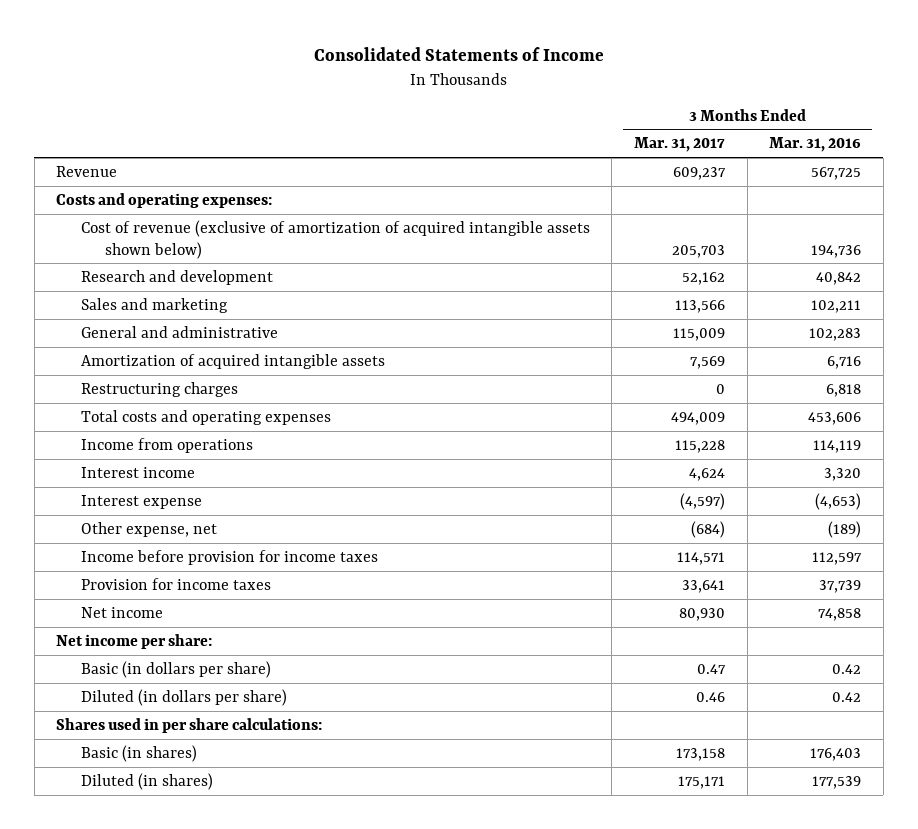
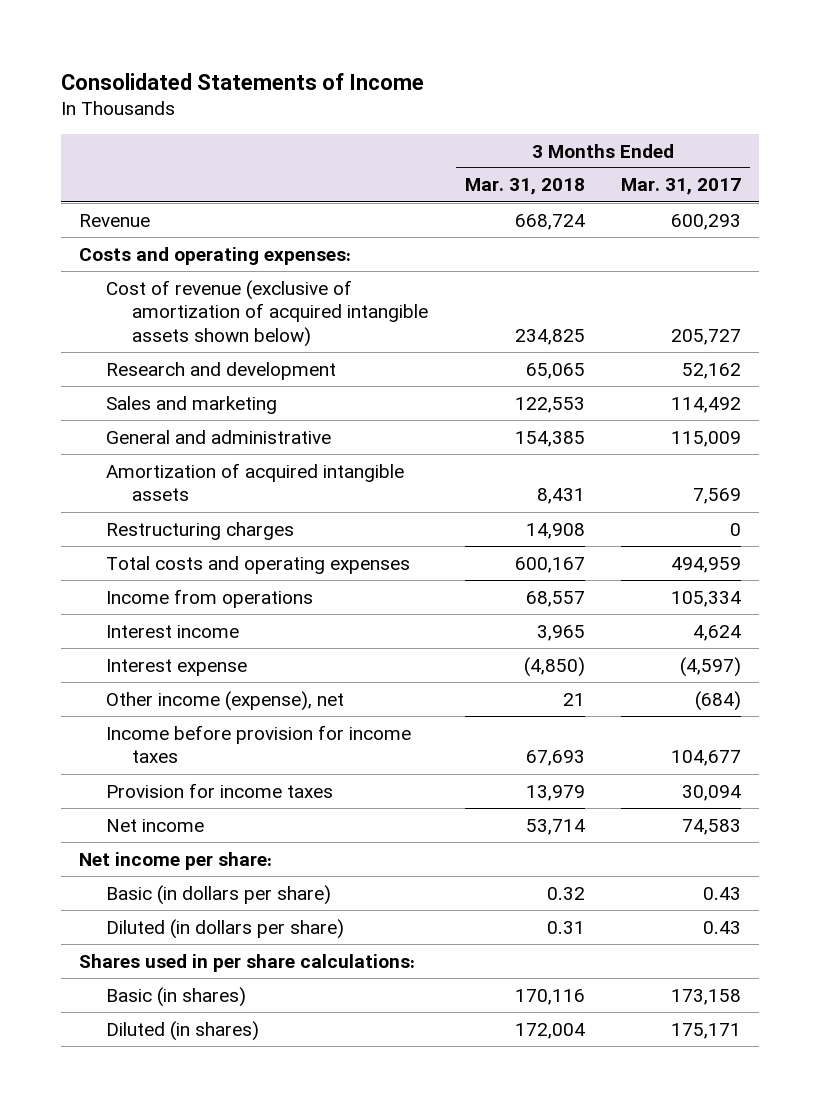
[769,137,862,153] Mar. 31, 2016 -> none
none -> [464,178,585,196] Mar. 31, 2018
[672,166,726,180] 609,237 -> [671,213,742,230] 600,293
[671,244,725,258] 205,703 -> [671,328,742,345] 205,727
[674,299,725,313] 113,566 -> [671,396,742,413] 114,492
[670,411,725,425] 494,009 -> [671,556,742,573] 494,959
[674,439,725,453] 115,228 -> [671,590,742,607] 105,334
[80,521,217,537] Other expense, net -> [105,690,344,711] Other income (expense), net
[676,551,725,565] 114,571 -> [671,750,742,767] 104,677
[681,579,725,593] 33,641 -> [682,784,742,801] 30,094
[678,607,725,621] 80,930 -> [682,818,742,835] 74,583
[696,663,726,674] 0.47 -> [703,886,742,900] 0.43
[695,691,725,702] 0.46 -> [703,920,742,934] 0.43

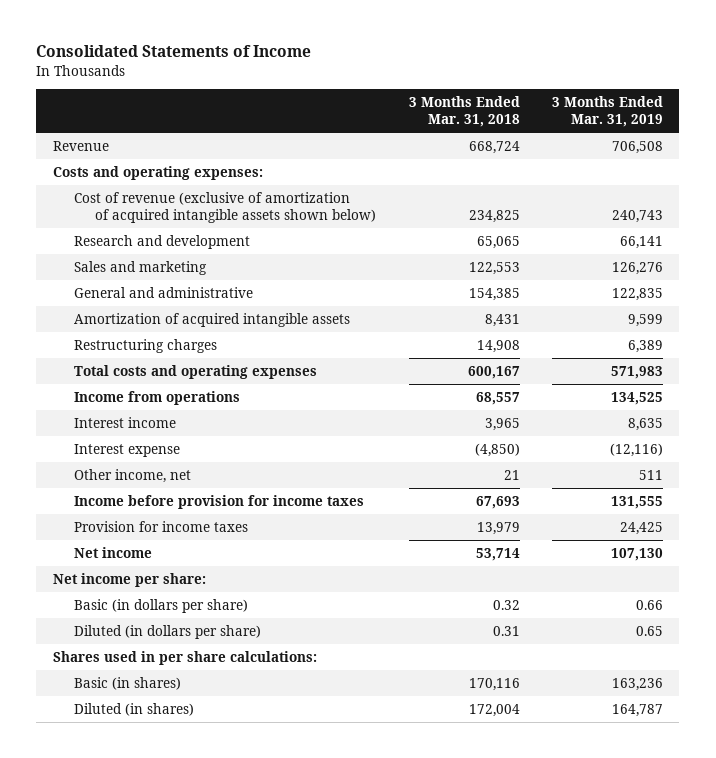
[621,178,742,196] Mar. 31, 2017 -> none
none -> [552,96,664,128] 3 Months Ended Mar. 31, 2019
[105,690,344,711] Other income (expense), net -> [73,468,191,483] Other income, net

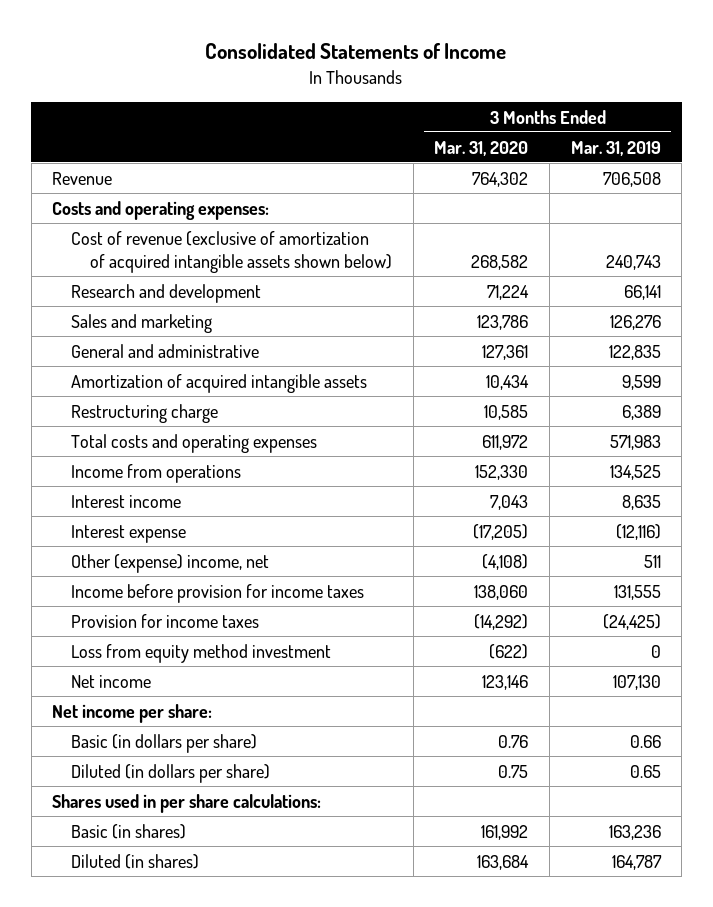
[408,96,520,128] 3 Months Ended Mar. 31, 2018 -> none
none -> [434,140,529,156] Mar. 31, 2020
[73,338,217,353] Restructuring charges -> [71,403,219,423] Restructuring charge
[73,468,191,483] Other income, net -> [71,553,270,573] Other (expense) income, net
[620,521,664,535] 24,425 -> [602,613,661,630] (24,425)
none -> [71,643,332,663] Loss from equity method investment

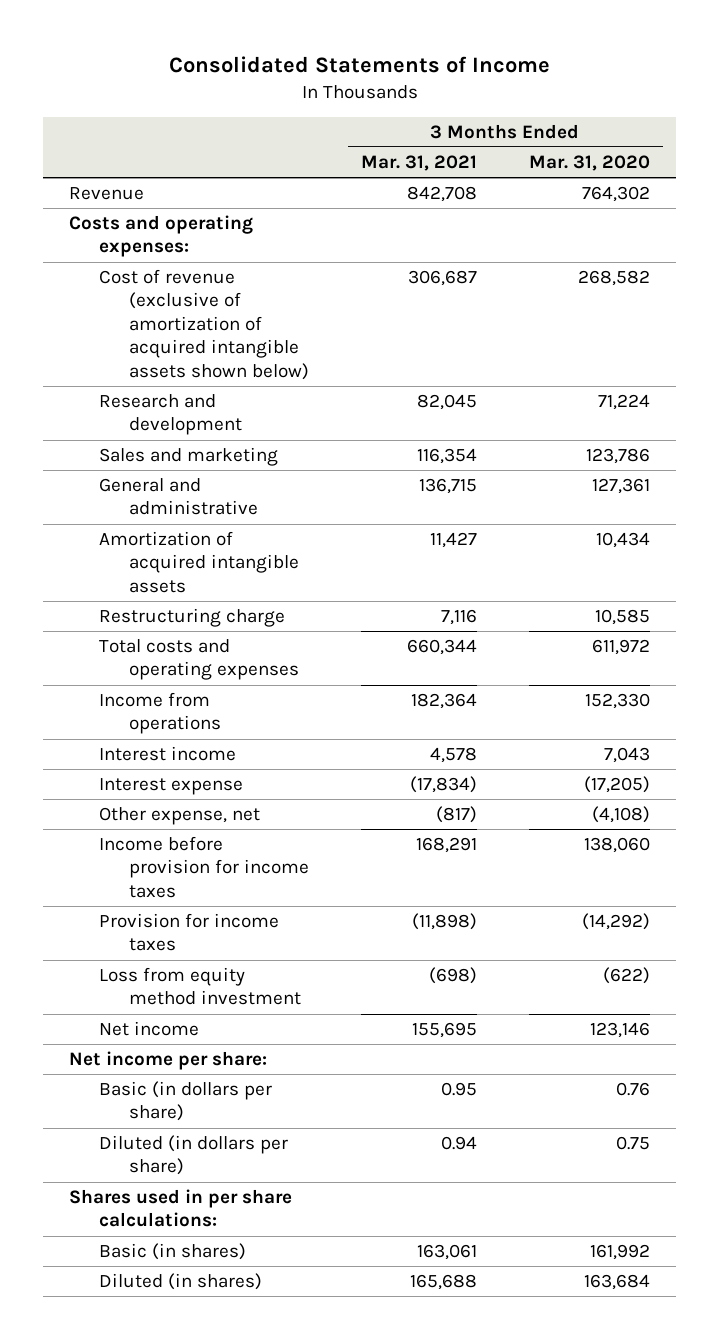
[570,140,661,156] Mar. 31, 2019 -> none
none -> [360,154,477,171] Mar. 31, 2021
[71,553,270,573] Other (expense) income, net -> [98,807,260,826] Other expense, net

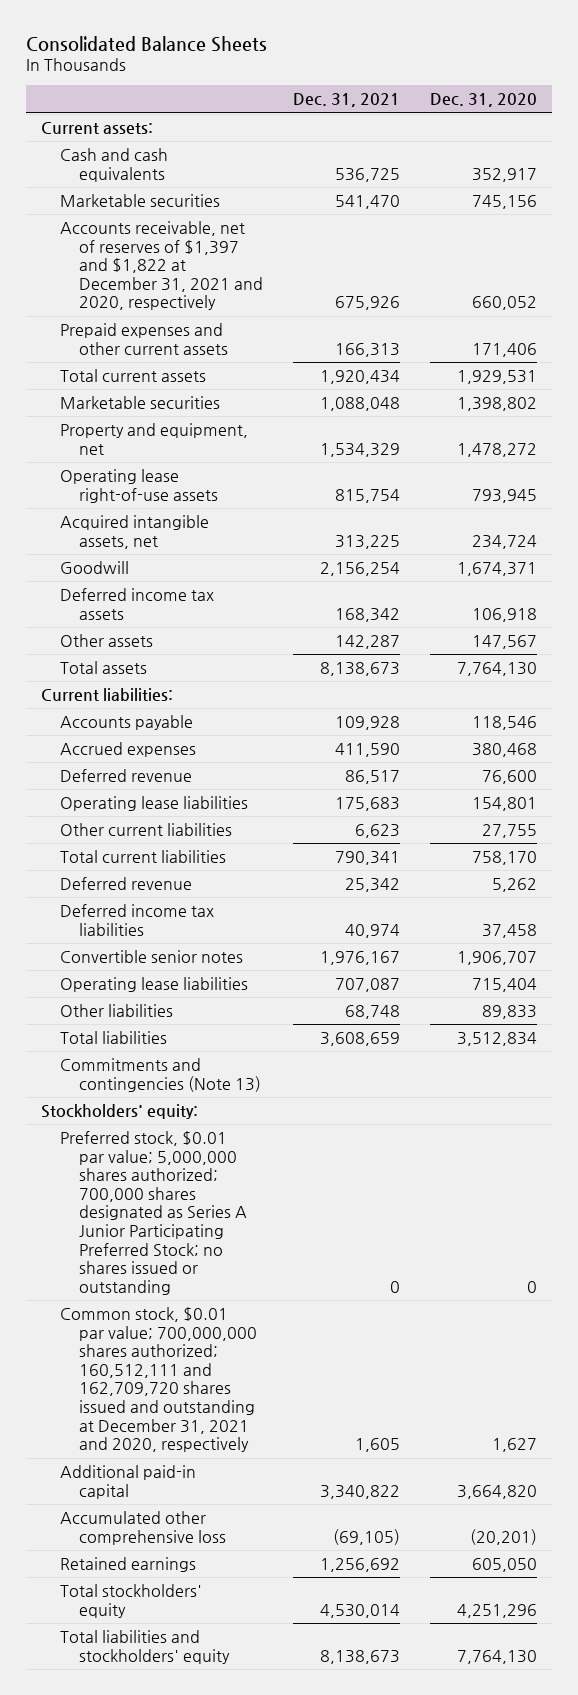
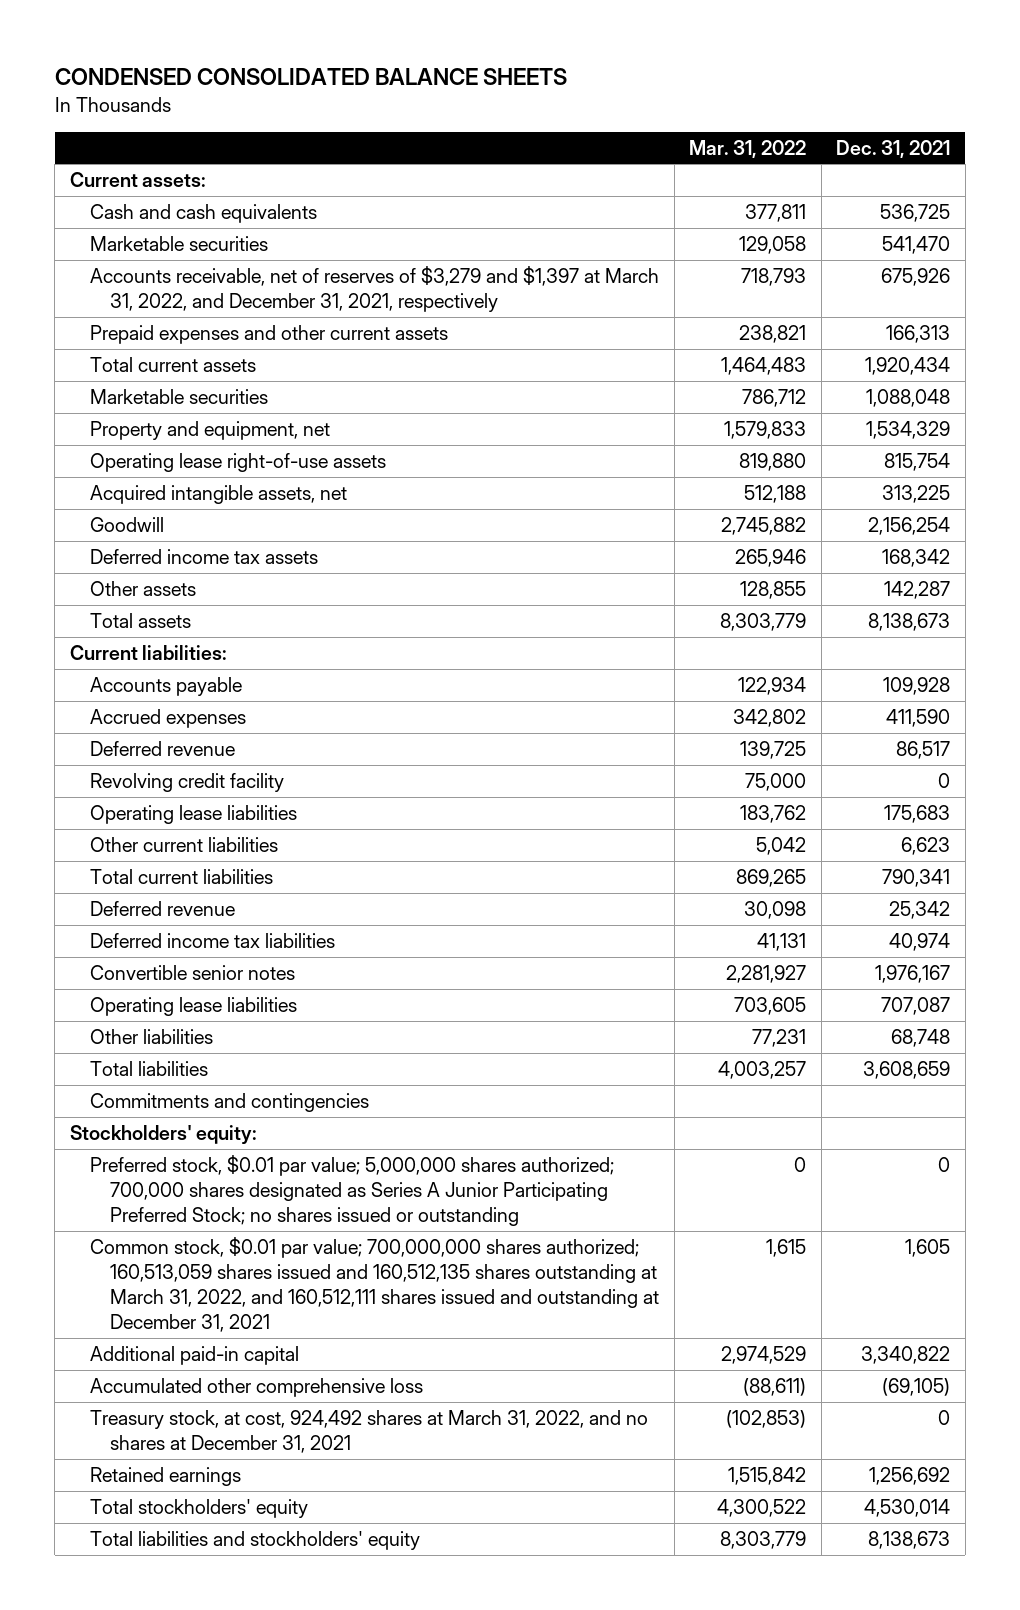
[25,35,267,52] Consolidated Balance Sheets -> [54,68,567,86] CONDENSED CONSOLIDATED BALANCE SHEETS
[430,93,538,108] Dec. 31, 2020 -> none
none -> [689,139,807,158] Mar. 31, 2022
[59,220,264,311] Accounts receivable, net of reserves of $1,397 and $1,822 at December 31, 2021 and 2020, respectively -> [90,265,660,312] Accounts receivable, net of reserves of $3,279 and $1,397 at March 31, 2022, and December 31, 2021, respectively
none -> [90,772,285,792] Revolving credit facility
[59,1057,262,1092] Commitments and contingencies (Note 13) -> [90,1092,370,1112] Commitments and contingencies
[59,1306,258,1453] Common stock, $0.01 par value; 700,000,000 shares authorized; 160,512,111 and 162,709,720 shares issued and outstanding at December 31, 2021 and 2020, respectively -> [90,1236,660,1332] Common stock, $0.01 par value; 700,000,000 shares authorized; 160,513,059 shares issued and 160,512,135 shares outstanding at March 31, 2022, and 160,512,111 shares issued and outstanding at December 31, 2021
none -> [90,1409,649,1453] Treasury stock, at cost, 924,492 shares at March 31, 2022, and no shares at December 31, 2021

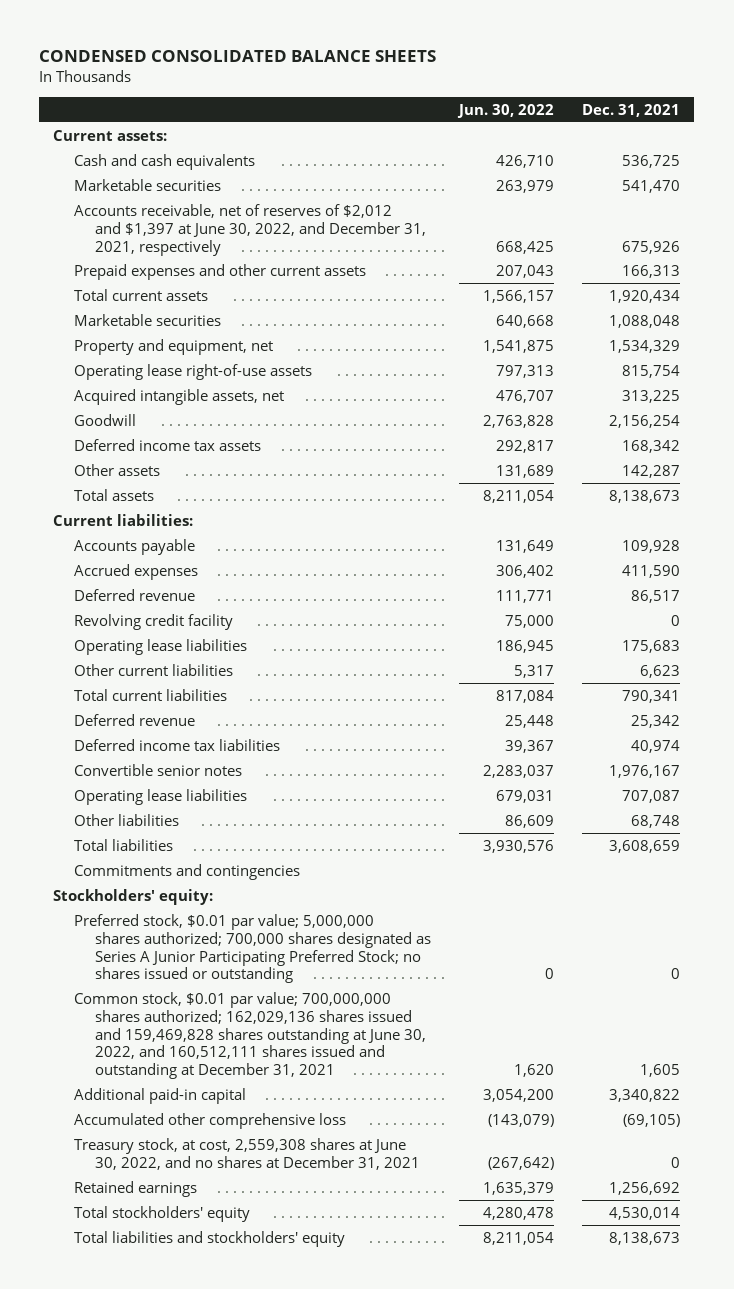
[689,139,807,158] Mar. 31, 2022 -> none
none -> [456,103,554,118] Jun. 30, 2022
[90,265,660,312] Accounts receivable, net of reserves of $3,279 and $1,397 at March 31, 2022, and December 31, 2021, respectively -> [74,203,426,256] Accounts receivable, net of reserves of $2,012 and $1,397 at June 30, 2022, and December 31, 2021, respectively
[90,1236,660,1332] Common stock, $0.01 par value; 700,000,000 shares authorized; 160,513,059 shares issued and 160,512,135 shares outstanding at March 31, 2022, and 160,512,111 shares issued and outstanding at December 31, 2021 -> [74,991,426,1080] Common stock, $0.01 par value; 700,000,000 shares authorized; 162,029,136 shares issued and 159,469,828 shares outstanding at June 30, 2022, and 160,512,111 shares issued and outstanding at December 31, 2021
[90,1409,649,1453] Treasury stock, at cost, 924,492 shares at March 31, 2022, and no shares at December 31, 2021 -> [74,1137,420,1170] Treasury stock, at cost, 2,559,308 shares at June 30, 2022, and no shares at December 31, 2021

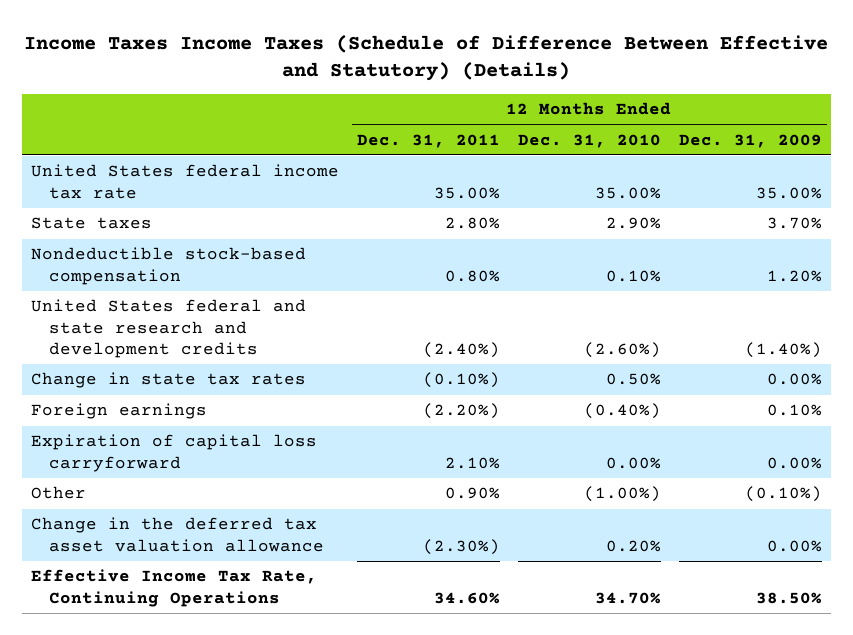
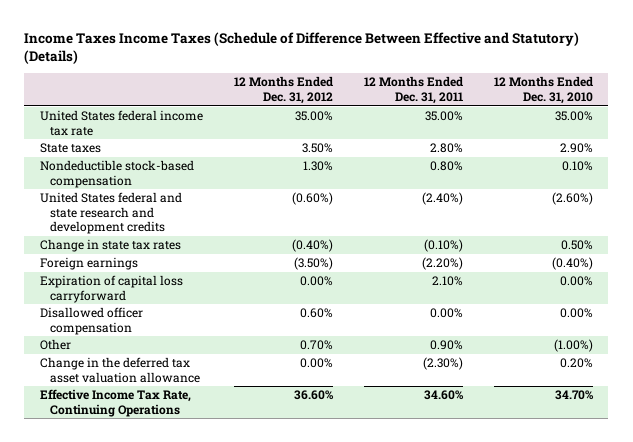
[679,133,823,148] Dec. 31, 2009 -> none
none -> [233,76,333,104] 12 Months Ended Dec. 31, 2012
none -> [39,307,143,335] Disallowed officer compensation

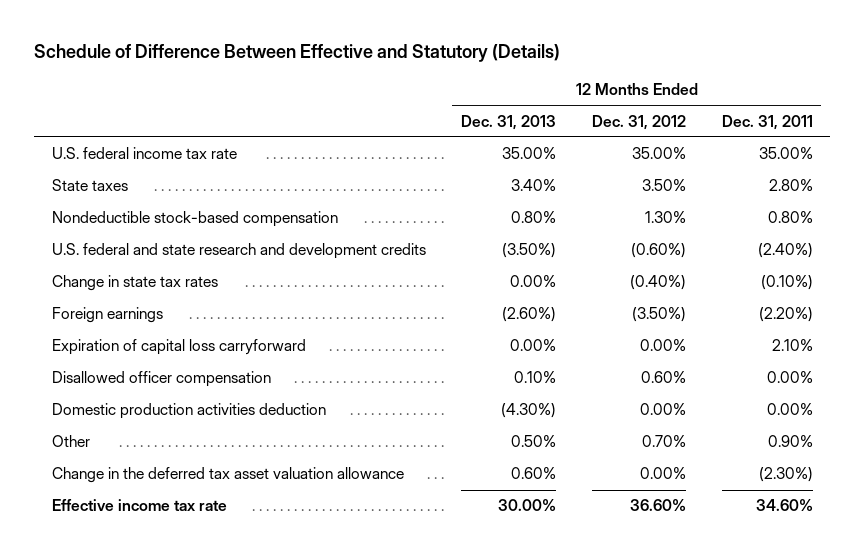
[24,31,580,65] Income Taxes Income Taxes (Schedule of Difference Between Effective and Statutory) (Details) -> [33,44,560,63] Schedule of Difference Between Effective and Statutory (Details)
[493,76,593,104] 12 Months Ended Dec. 31, 2010 -> none
none -> [461,114,557,130] Dec. 31, 2013
[39,110,203,136] United States federal income tax rate -> [51,147,237,160] U.S. federal income tax rate
[39,192,182,235] United States federal and state research and development credits -> [51,243,426,260] U.S. federal and state research and development credits
none -> [51,403,326,420] Domestic production activities deduction
[39,389,191,417] Effective Income Tax Rate, Continuing Operations -> [51,499,227,512] Effective income tax rate

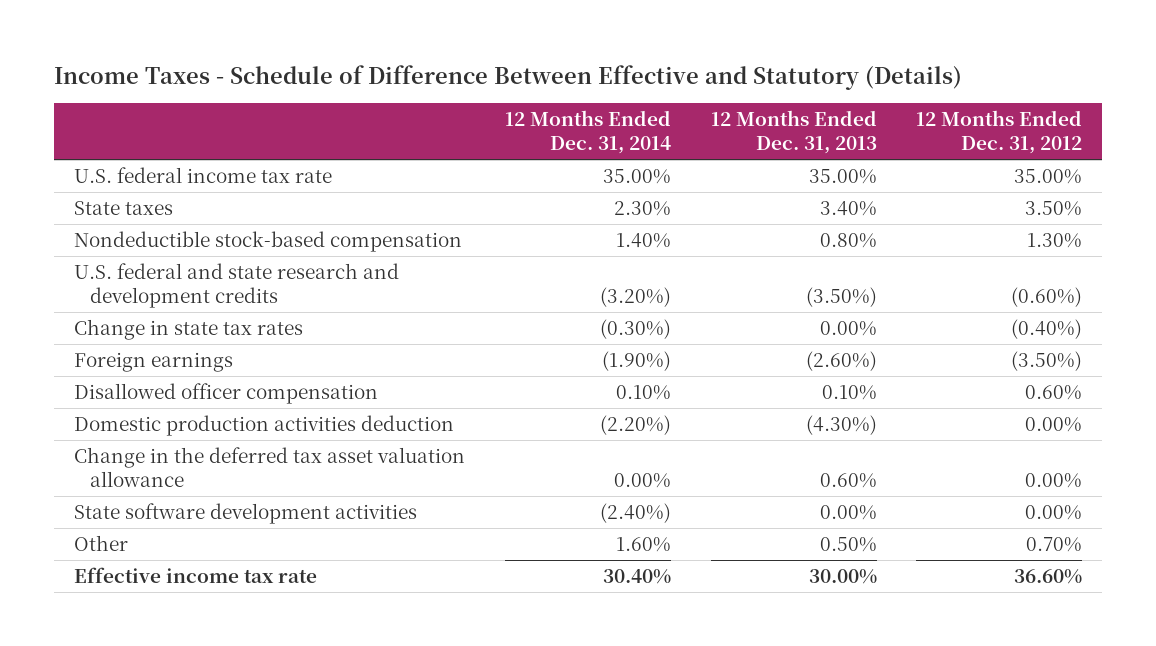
[33,44,560,63] Schedule of Difference Between Effective and Statutory (Details) -> [53,64,962,90] Income Taxes - Schedule of Difference Between Effective and Statutory (Details)
[721,114,813,130] Dec. 31, 2011 -> none
none -> [504,109,671,155] 12 Months Ended Dec. 31, 2014
[51,339,306,356] Expiration of capital loss carryforward -> none
none -> [73,502,417,524] State software development activities
[51,435,90,448] Other -> [73,534,128,551] Other

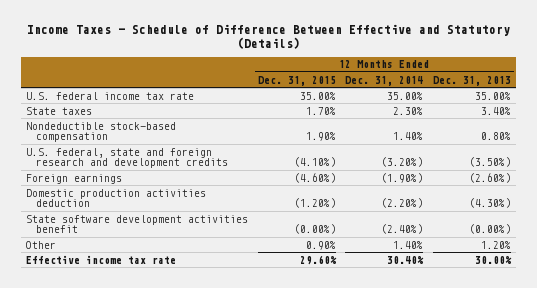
[916,109,1083,155] 12 Months Ended Dec. 31, 2012 -> none
none -> [257,75,336,86] Dec. 31, 2015
[73,318,303,340] Change in state tax rates -> none
[73,262,399,309] U.S. federal and state research and development credits -> [25,147,229,169] U.S. federal, state and foreign research and development credits
[73,382,378,404] Disallowed officer compensation -> none
[73,446,465,488] Change in the deferred tax asset valuation allowance -> none
[73,502,417,524] State software development activities -> [25,214,248,234] State software development activities benefit
[819,504,877,520] 0.00% -> [469,224,512,235] (0.00%)
[615,536,671,552] 1.60% -> [393,240,424,249] 1.40%
[819,536,877,552] 0.50% -> [481,240,512,249] 1.20%

